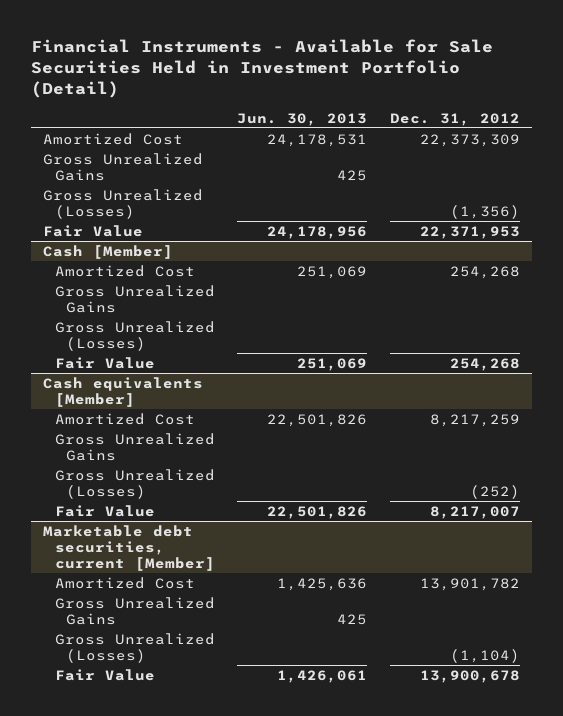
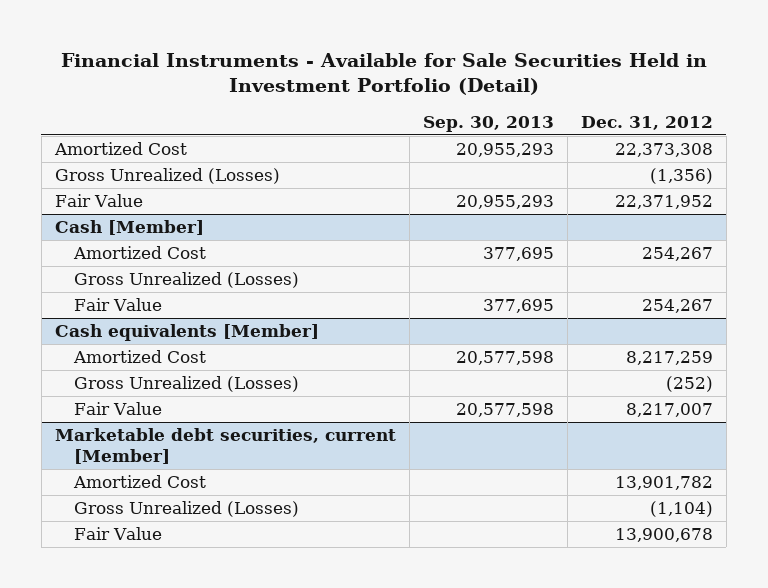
[237,112,368,126] Jun. 30, 2013 -> none
none -> [422,115,554,132] Sep. 30, 2013
[42,152,203,181] Gross Unrealized Gains -> none
[420,133,521,147] 22,373,309 -> [614,142,713,157] 22,373,308
[420,225,521,239] 22,371,953 -> [614,194,713,209] 22,371,952
[54,284,215,313] Gross Unrealized Gains -> none
[450,265,521,279] 254,268 -> [641,246,713,261] 254,267
[450,357,521,371] 254,268 -> [641,298,713,313] 254,267
[54,432,215,461] Gross Unrealized Gains -> none
[54,596,215,625] Gross Unrealized Gains -> none

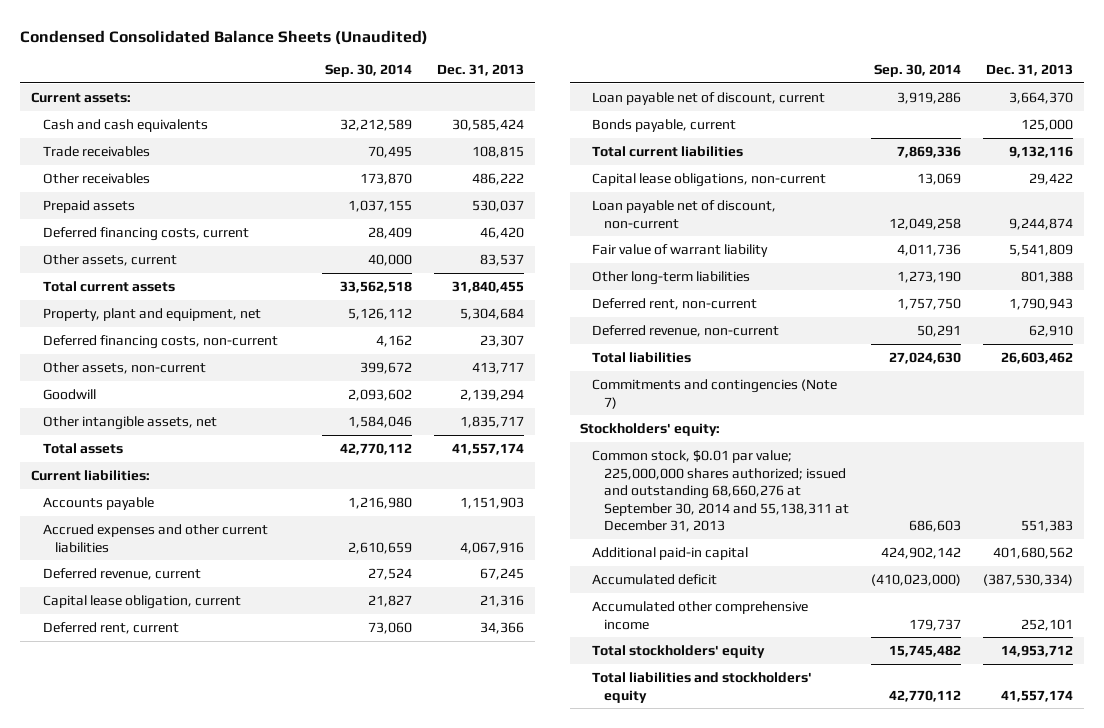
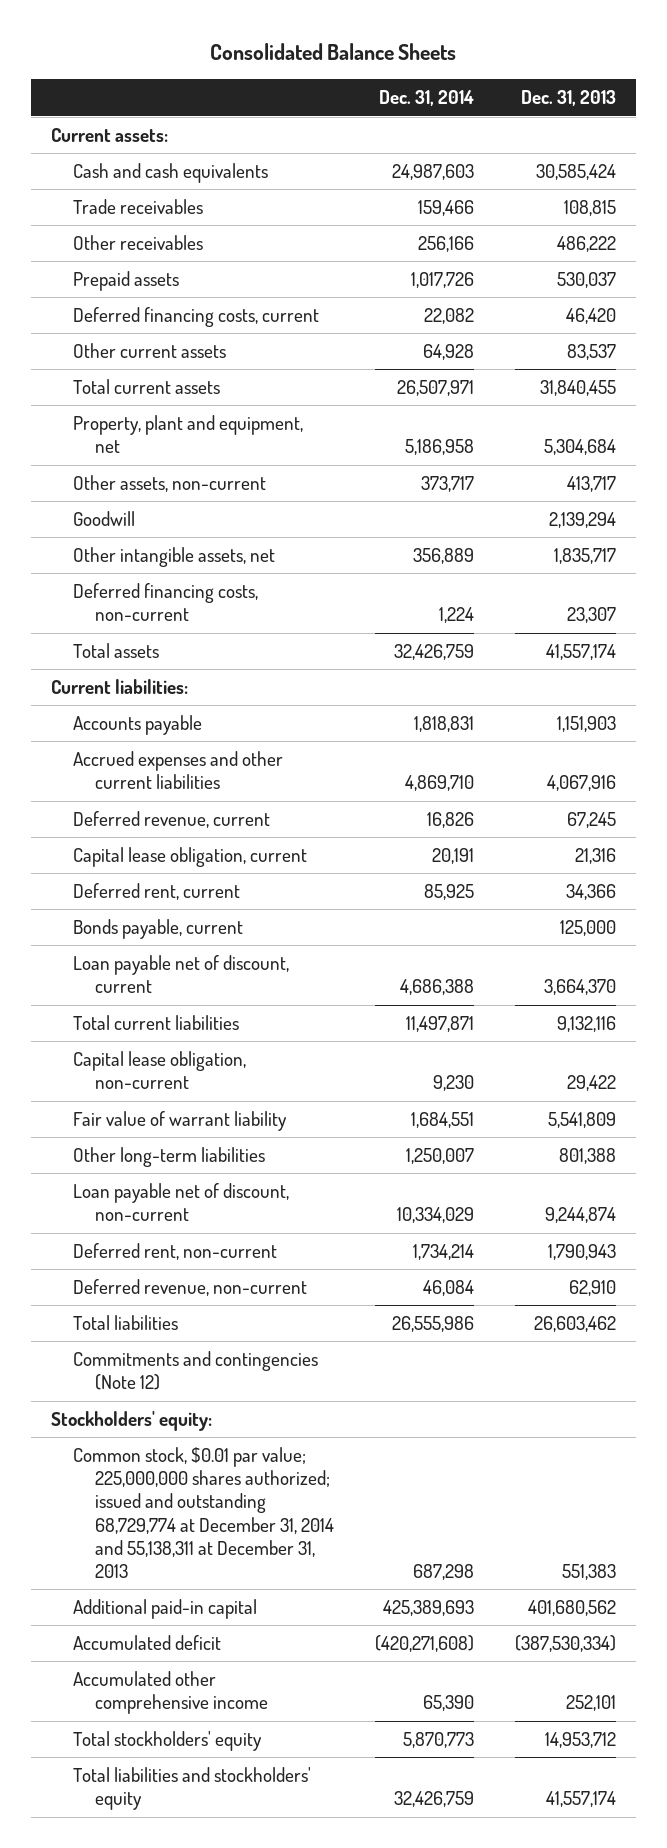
[20,30,429,46] Condensed Consolidated Balance Sheets (Unaudited) -> [210,43,457,61] Consolidated Balance Sheets
[324,64,412,78] Sep. 30, 2014 -> none
none -> [378,90,474,107] Dec. 31, 2014
[43,253,178,266] Other assets, current -> [73,343,227,359] Other current assets
[43,334,279,349] Deferred financing costs, non-current -> [73,583,259,622] Deferred financing costs, non-current
[592,91,826,105] Loan payable net of discount, current -> [73,955,290,994] Loan payable net of discount, current
[592,172,827,187] Capital lease obligations, non-current -> [73,1051,247,1090] Capital lease obligation, non-current
[592,199,777,229] Loan payable net of discount, non-current -> [73,1183,290,1222] Loan payable net of discount, non-current
[592,378,838,409] Commitments and contingencies (Note 7) -> [73,1351,319,1391] Commitments and contingencies (Note 12)
[592,449,850,533] Common stock, $0.01 par value; 225,000,000 shares authorized; issued and outstanding 68,660,276 at September 30, 2014 and 55,138,311 at December 31, 2013 -> [73,1447,335,1579] Common stock, $0.01 par value; 225,000,000 shares authorized; issued and outstanding 68,729,774 at December 31, 2014 and 55,138,311 at December 31, 2013

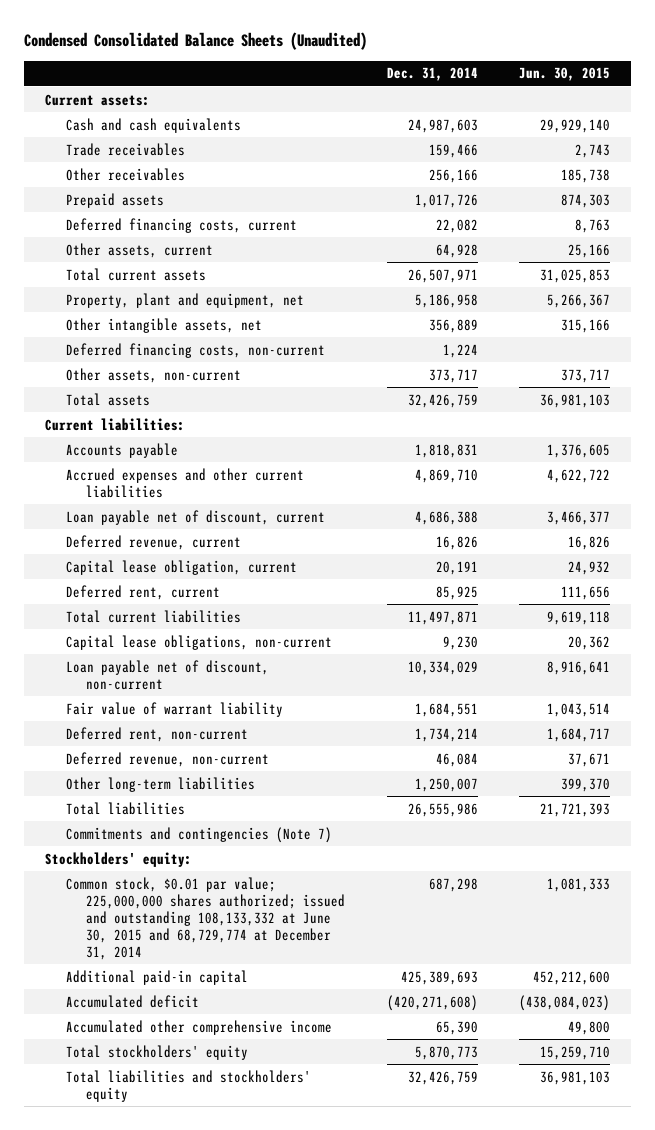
[210,43,457,61] Consolidated Balance Sheets -> [24,32,368,51] Condensed Consolidated Balance Sheets (Unaudited)
[520,90,616,107] Dec. 31, 2013 -> none
none -> [519,67,611,82] Jun. 30, 2015
[73,343,227,359] Other current assets -> [65,242,213,258] Other assets, current
[73,511,136,527] Goodwill -> none
[73,475,267,493] Other assets, non-current -> [65,367,241,383] Other assets, non-current
[73,955,290,994] Loan payable net of discount, current -> [65,509,325,525] Loan payable net of discount, current
[73,919,244,940] Bonds payable, current -> none
[73,1051,247,1090] Capital lease obligation, non-current -> [65,634,332,650] Capital lease obligations, non-current
[73,1111,288,1132] Fair value of warrant liability -> [65,701,283,717] Fair value of warrant liability
[73,1147,266,1168] Other long-term liabilities -> [65,776,255,792] Other long-term liabilities
[73,1351,319,1391] Commitments and contingencies (Note 12) -> [65,826,332,843] Commitments and contingencies (Note 7)
[73,1447,335,1579] Common stock, $0.01 par value; 225,000,000 shares authorized; issued and outstanding 68,729,774 at December 31, 2014 and 55,138,311 at December 31, 2013 -> [65,876,346,960] Common stock, $0.01 par value; 225,000,000 shares authorized; issued and outstanding 108,133,332 at June 30, 2015 and 68,729,774 at December 31, 2014

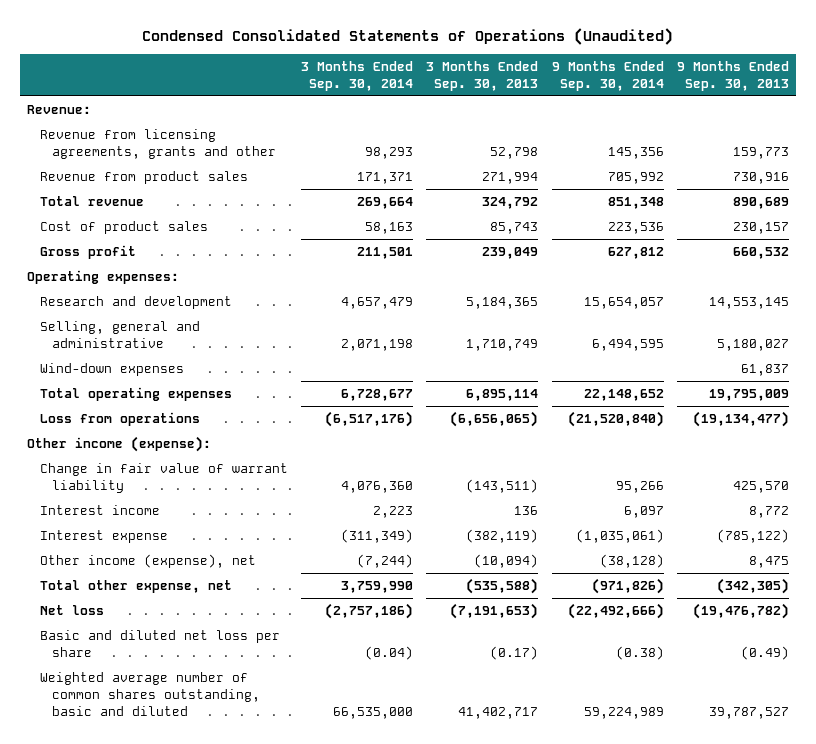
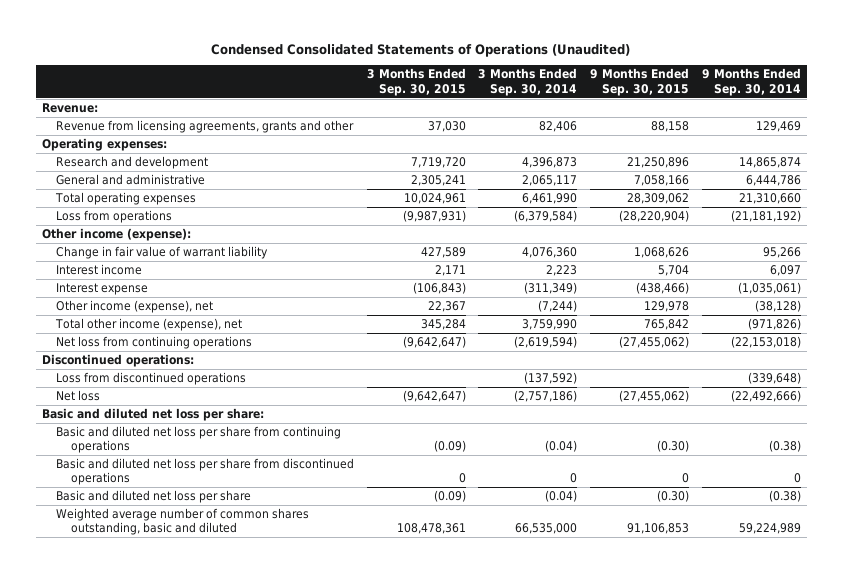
[426,61,539,92] 3 Months Ended Sep. 30, 2013 -> none
[677,61,790,92] 9 Months Ended Sep. 30, 2013 -> none
none -> [366,68,466,96] 3 Months Ended Sep. 30, 2015
none -> [590,68,690,96] 9 Months Ended Sep. 30, 2015
[39,170,248,184] Revenue from product sales -> none
[39,195,144,206] Total revenue -> none
[39,220,208,234] Cost of product sales -> none
[39,244,136,259] Gross profit -> none
[365,146,414,159] 98,293 -> [539,121,578,133] 82,406
[607,146,664,159] 145,356 -> [755,121,801,133] 129,469
[39,362,184,376] Wind-down expenses -> none
[341,296,414,309] 4,657,479 -> [522,157,578,169] 4,396,873
[583,296,664,309] 15,654,057 -> [738,157,801,169] 14,865,874
[39,320,200,348] Selling, general and administrative -> [56,174,206,186] General and administrative
[341,338,414,351] 2,071,198 -> [522,175,578,187] 2,065,117
[591,338,664,351] 6,494,595 -> [745,175,801,187] 6,444,786
[341,388,414,401] 6,728,677 -> [522,193,578,205] 6,461,990
[583,388,664,401] 22,148,652 -> [738,193,801,205] 21,310,660
[325,410,414,427] (6,517,176) -> [514,210,578,223] (6,379,584)
[567,410,664,427] (21,520,840) -> [730,210,801,223] (21,181,192)
[39,579,232,593] Total other expense, net -> [55,318,243,332] Total other income (expense), net
none -> [56,336,253,350] Net loss from continuing operations
none -> [42,354,195,368] Discontinued operations:
none -> [56,372,247,386] Loss from discontinued operations
none -> [42,408,265,422] Basic and diluted net loss per share:
none -> [56,426,342,454] Basic and diluted net loss per share from continuing operations
none -> [56,458,355,486] Basic and diluted net loss per share from discontinued operations

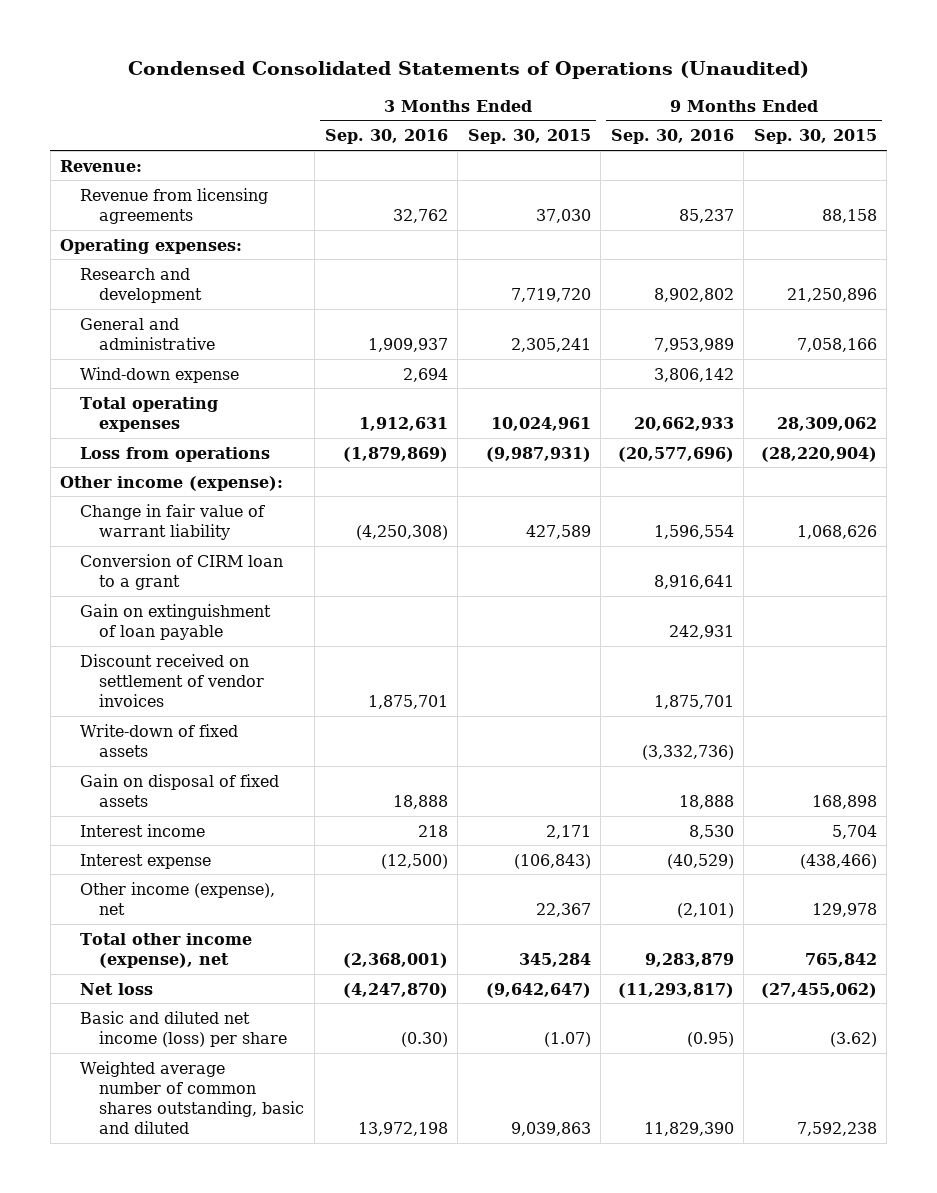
[478,68,578,96] 3 Months Ended Sep. 30, 2014 -> none
[701,68,801,96] 9 Months Ended Sep. 30, 2014 -> none
none -> [324,129,448,145] Sep. 30, 2016
none -> [610,129,734,145] Sep. 30, 2016
[56,120,355,134] Revenue from licensing agreements, grants and other -> [79,187,268,224] Revenue from licensing agreements
none -> [79,366,239,383] Wind-down expense
none -> [79,553,283,590] Conversion of CIRM loan to a grant
none -> [79,603,271,640] Gain on extinguishment of loan payable
none -> [79,653,265,707] Discount received on settlement of vendor invoices
none -> [79,723,238,757] Write-down of fixed assets
none -> [79,773,279,807] Gain on disposal of fixed assets
[56,336,253,350] Net loss from continuing operations -> none
[42,354,195,368] Discontinued operations: -> none
[56,372,247,386] Loss from discontinued operations -> none
[42,408,265,422] Basic and diluted net loss per share: -> none
[56,426,342,454] Basic and diluted net loss per share from continuing operations -> none
[56,458,355,486] Basic and diluted net loss per share from discontinued operations -> none
[56,490,252,504] Basic and diluted net loss per share -> [79,1010,288,1047] Basic and diluted net income (loss) per share
[433,490,466,503] (0.09) -> [543,1031,591,1047] (1.07)
[657,490,690,503] (0.30) -> [829,1031,877,1047] (3.62)
[396,523,466,535] 108,478,361 -> [510,1122,591,1137] 9,039,863
[627,523,690,535] 91,106,853 -> [796,1122,877,1137] 7,592,238

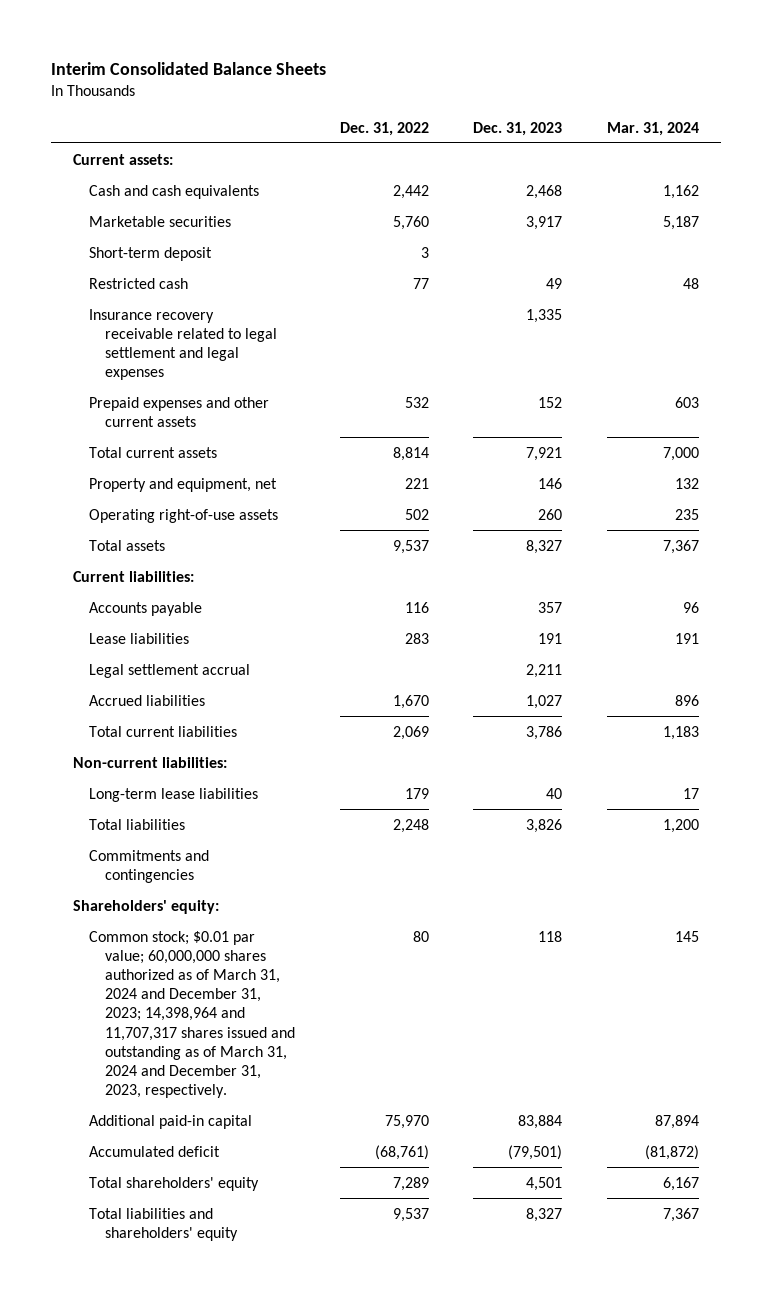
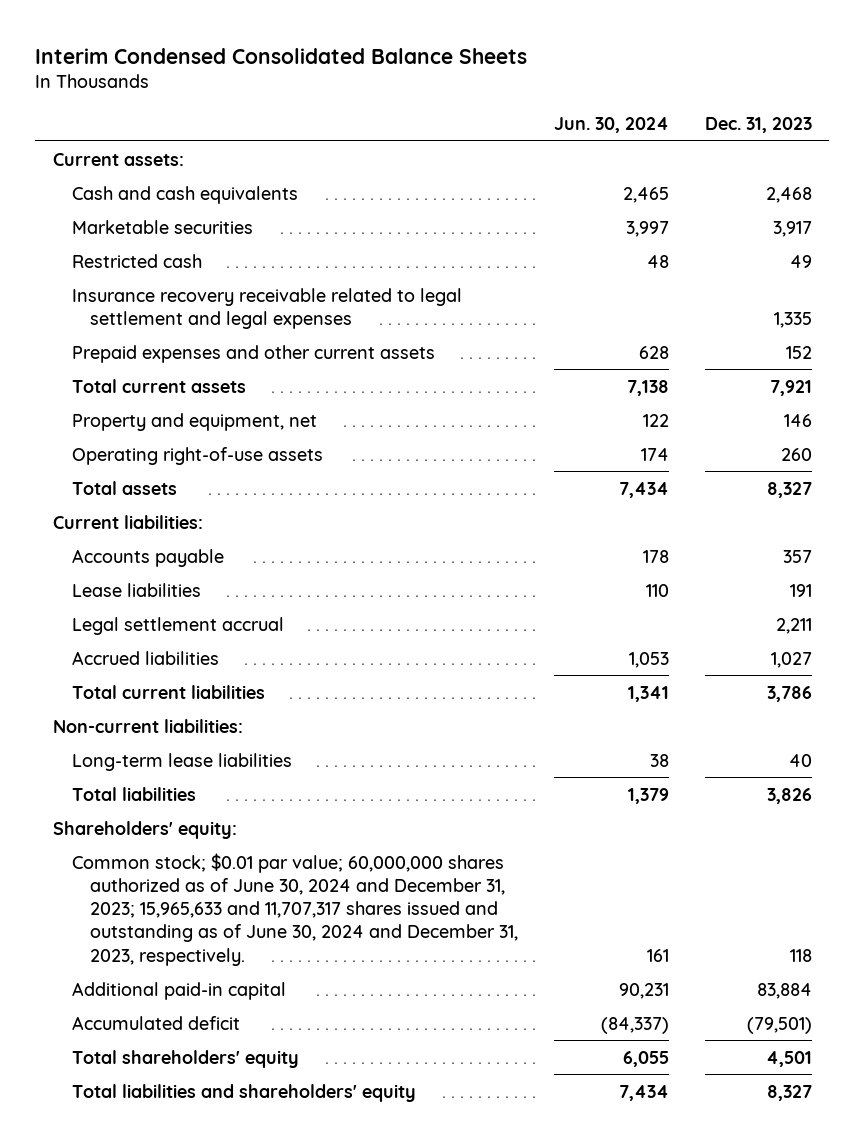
[50,62,326,76] Interim Consolidated Balance Sheets -> [35,47,528,64] Interim Condensed Consolidated Balance Sheets
[339,121,429,136] Dec. 31, 2022 -> none
[607,121,700,136] Mar. 31, 2024 -> none
none -> [553,116,669,133] Jun. 30, 2024
[89,246,213,261] Short-term deposit -> none
[89,849,210,883] Commitments and contingencies -> none
[89,930,295,1099] Common stock; $0.01 par value; 60,000,000 shares authorized as of March 31, 2024 and December 31, 2023; 14,398,964 and 11,707,317 shares issued and outstanding as of March 31, 2024 and December 31, 2023, respectively. -> [71,852,518,966] Common stock; $0.01 par value; 60,000,000 shares authorized as of June 30, 2024 and December 31, 2023; 15,965,633 and 11,707,317 shares issued and outstanding as of June 30, 2024 and December 31, 2023, respectively.

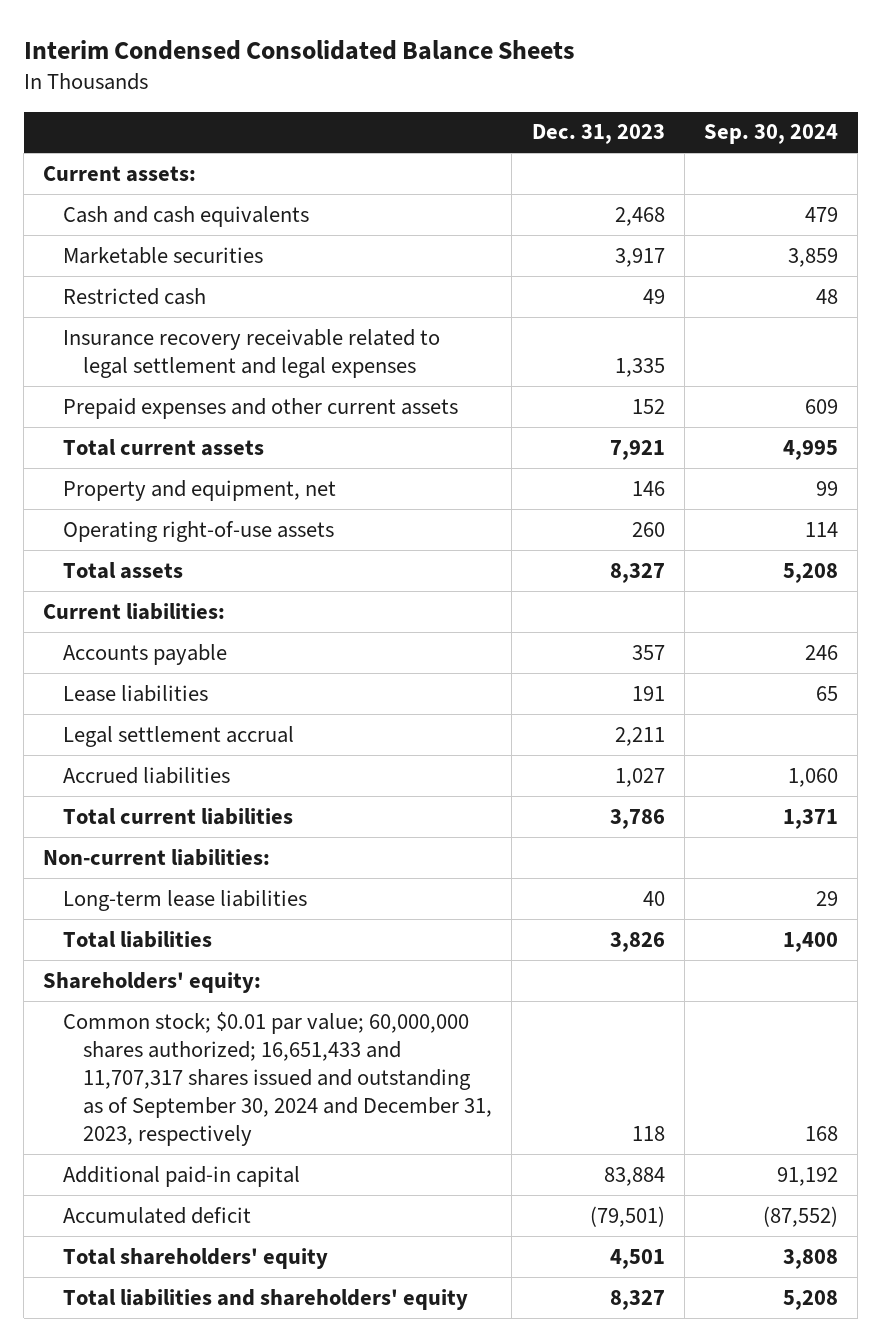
[553,116,669,133] Jun. 30, 2024 -> none
none -> [704,124,839,145] Sep. 30, 2024
[71,852,518,966] Common stock; $0.01 par value; 60,000,000 shares authorized as of June 30, 2024 and December 31, 2023; 15,965,633 and 11,707,317 shares issued and outstanding as of June 30, 2024 and December 31, 2023, respectively. -> [63,1011,493,1147] Common stock; $0.01 par value; 60,000,000 shares authorized; 16,651,433 and 11,707,317 shares issued and outstanding as of September 30, 2024 and December 31, 2023, respectively

